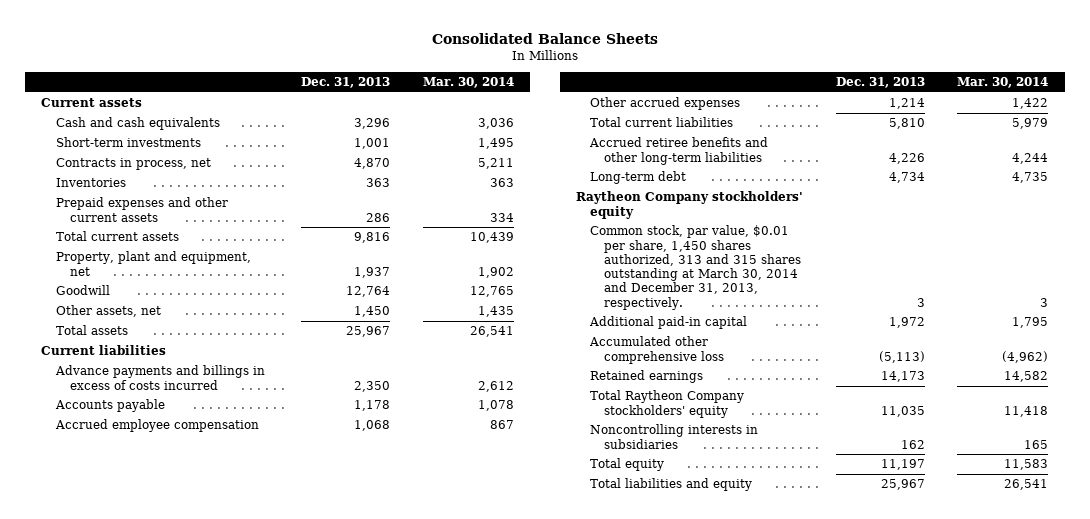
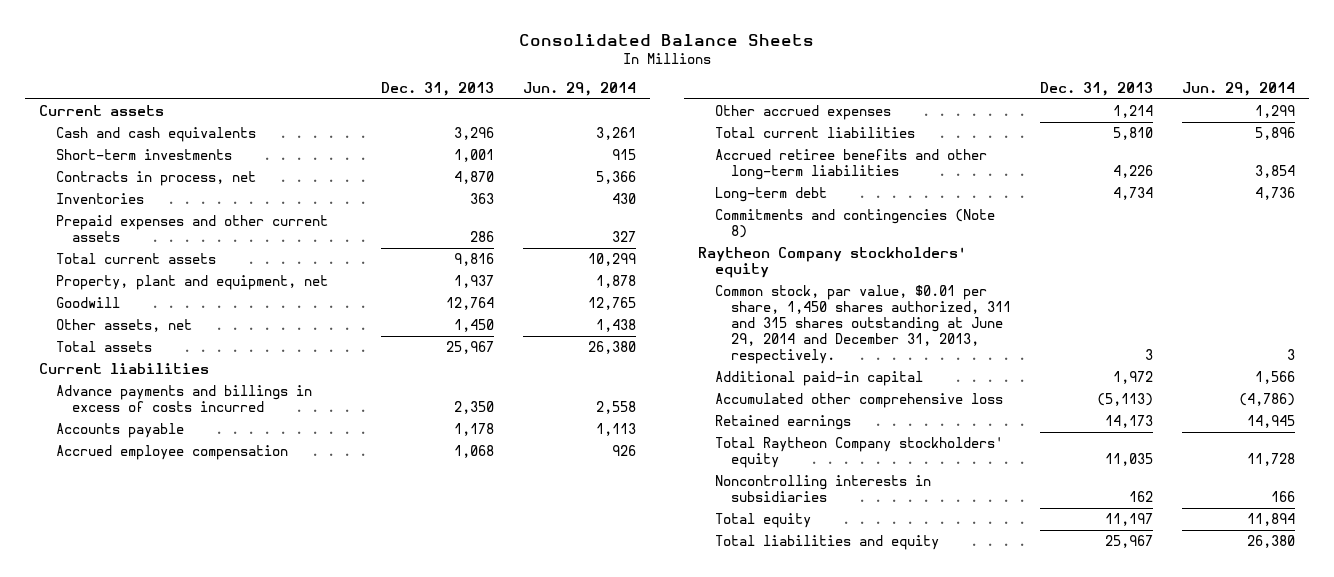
[422,77,514,89] Mar. 30, 2014 -> none
none -> [523,81,637,96] Jun. 29, 2014
none -> [714,208,995,238] Commitments and contingencies (Note 8)
[590,225,802,310] Common stock, par value, $0.01 per share, 1,450 shares authorized, 313 and 315 shares outstanding at March 30, 2014 and December 31, 2013, respectively. -> [714,284,1012,365] Common stock, par value, $0.01 per share, 1,450 shares authorized, 311 and 315 shares outstanding at June 29, 2014 and December 31, 2013, respectively.

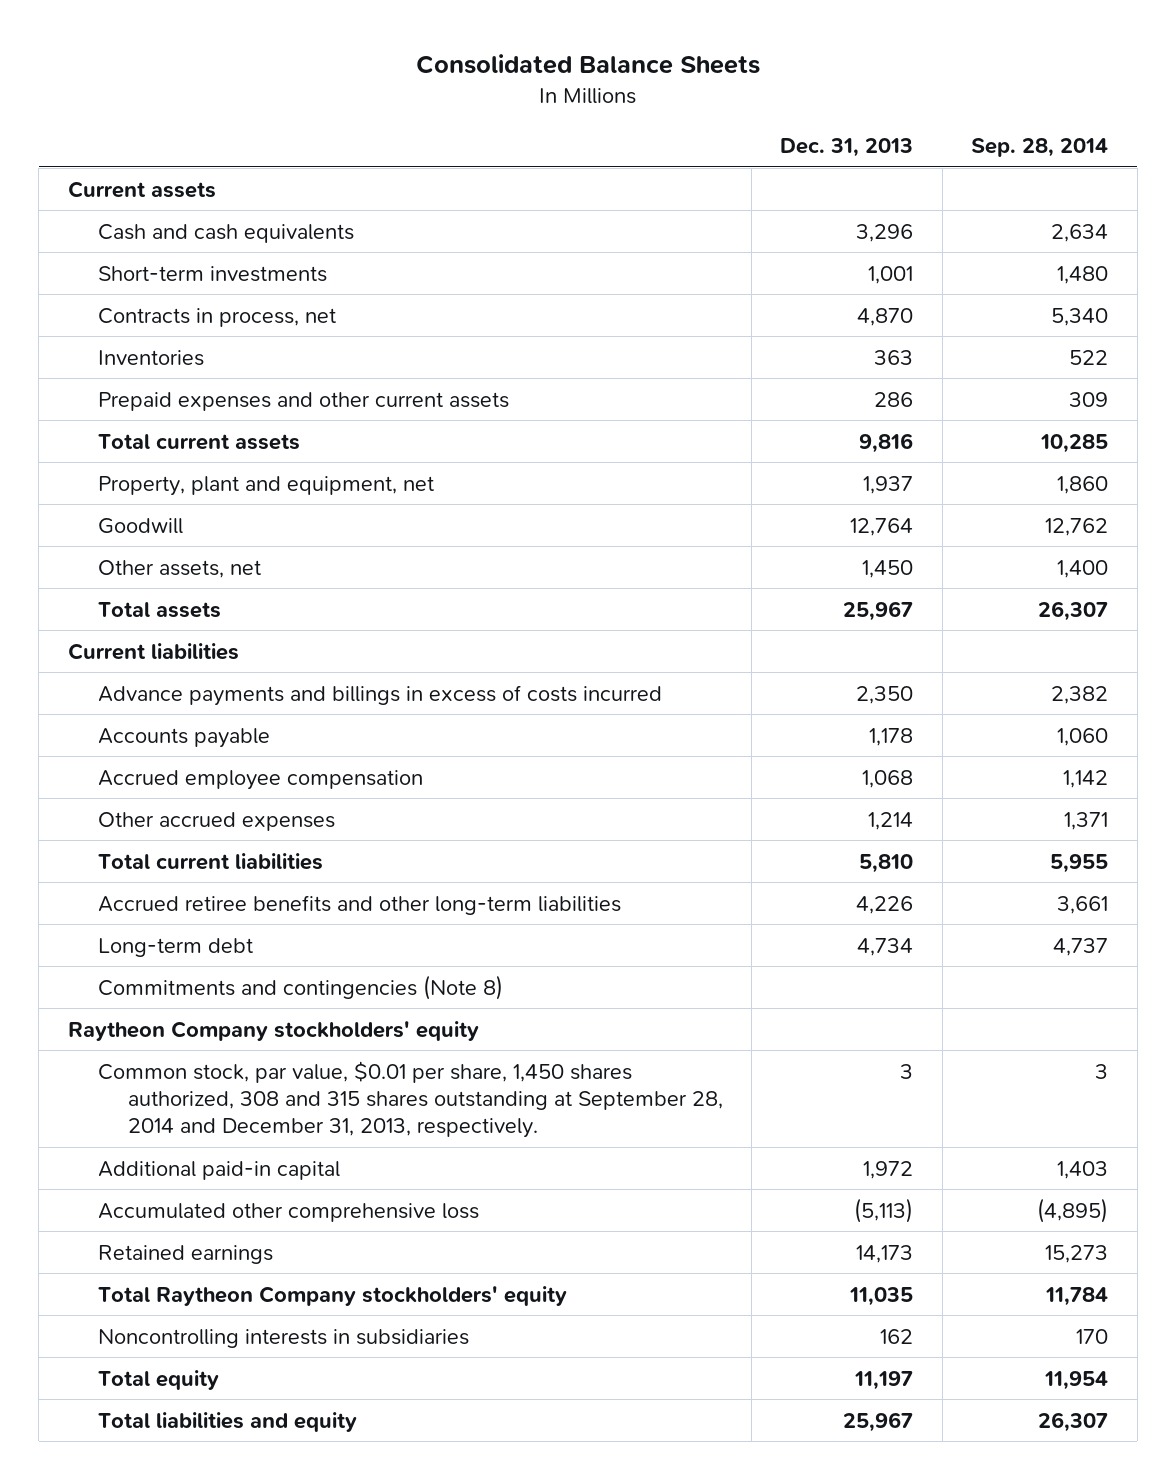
[523,81,637,96] Jun. 29, 2014 -> none
none -> [971,138,1109,158] Sep. 28, 2014
[714,284,1012,365] Common stock, par value, $0.01 per share, 1,450 shares authorized, 311 and 315 shares outstanding at June 29, 2014 and December 31, 2013, respectively. -> [97,1060,723,1139] Common stock, par value, $0.01 per share, 1,450 shares authorized, 308 and 315 shares outstanding at September 28, 2014 and December 31, 2013, respectively.

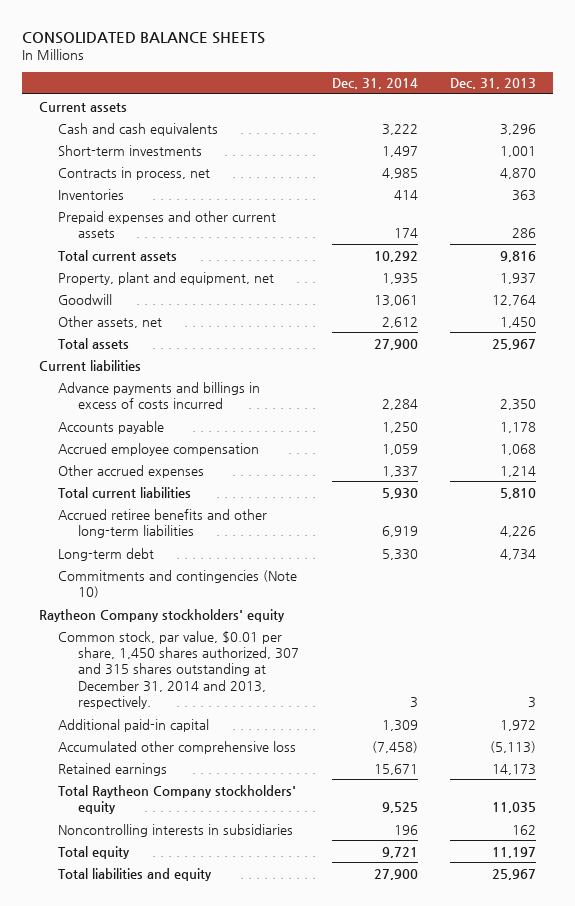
[416,54,761,75] Consolidated Balance Sheets -> [22,31,266,44] CONSOLIDATED BALANCE SHEETS
[971,138,1109,158] Sep. 28, 2014 -> none
none -> [331,78,418,90] Dec. 31, 2014
[97,974,503,1000] Commitments and contingencies (Note 8) -> [58,569,298,599] Commitments and contingencies (Note 10)
[97,1060,723,1139] Common stock, par value, $0.01 per share, 1,450 shares authorized, 308 and 315 shares outstanding at September 28, 2014 and December 31, 2013, respectively. -> [58,630,300,710] Common stock, par value, $0.01 per share, 1,450 shares authorized, 307 and 315 shares outstanding at December 31, 2014 and 2013, respectively.

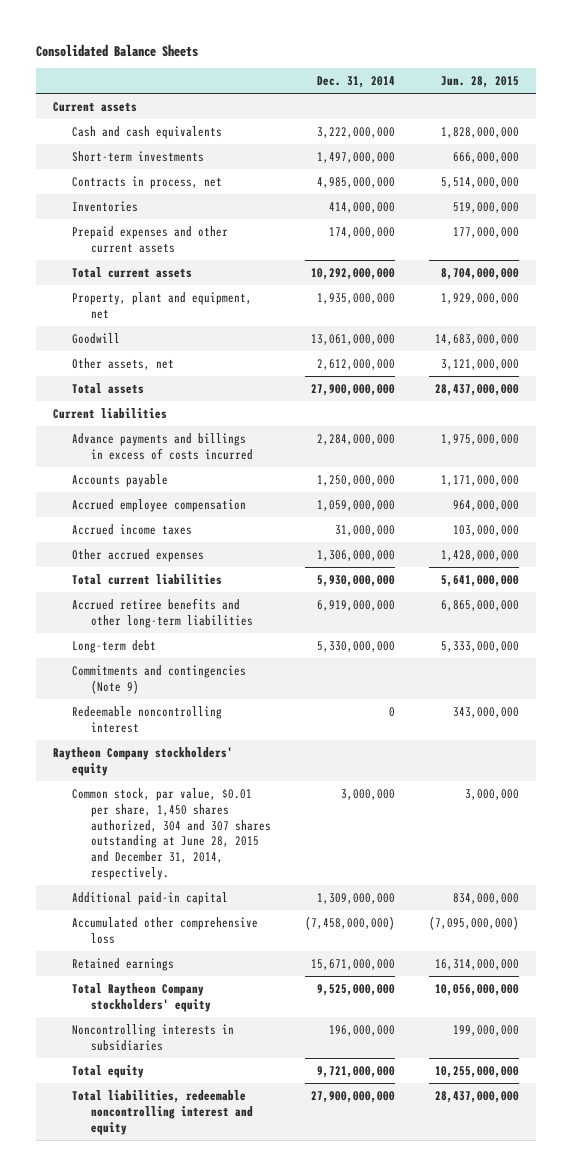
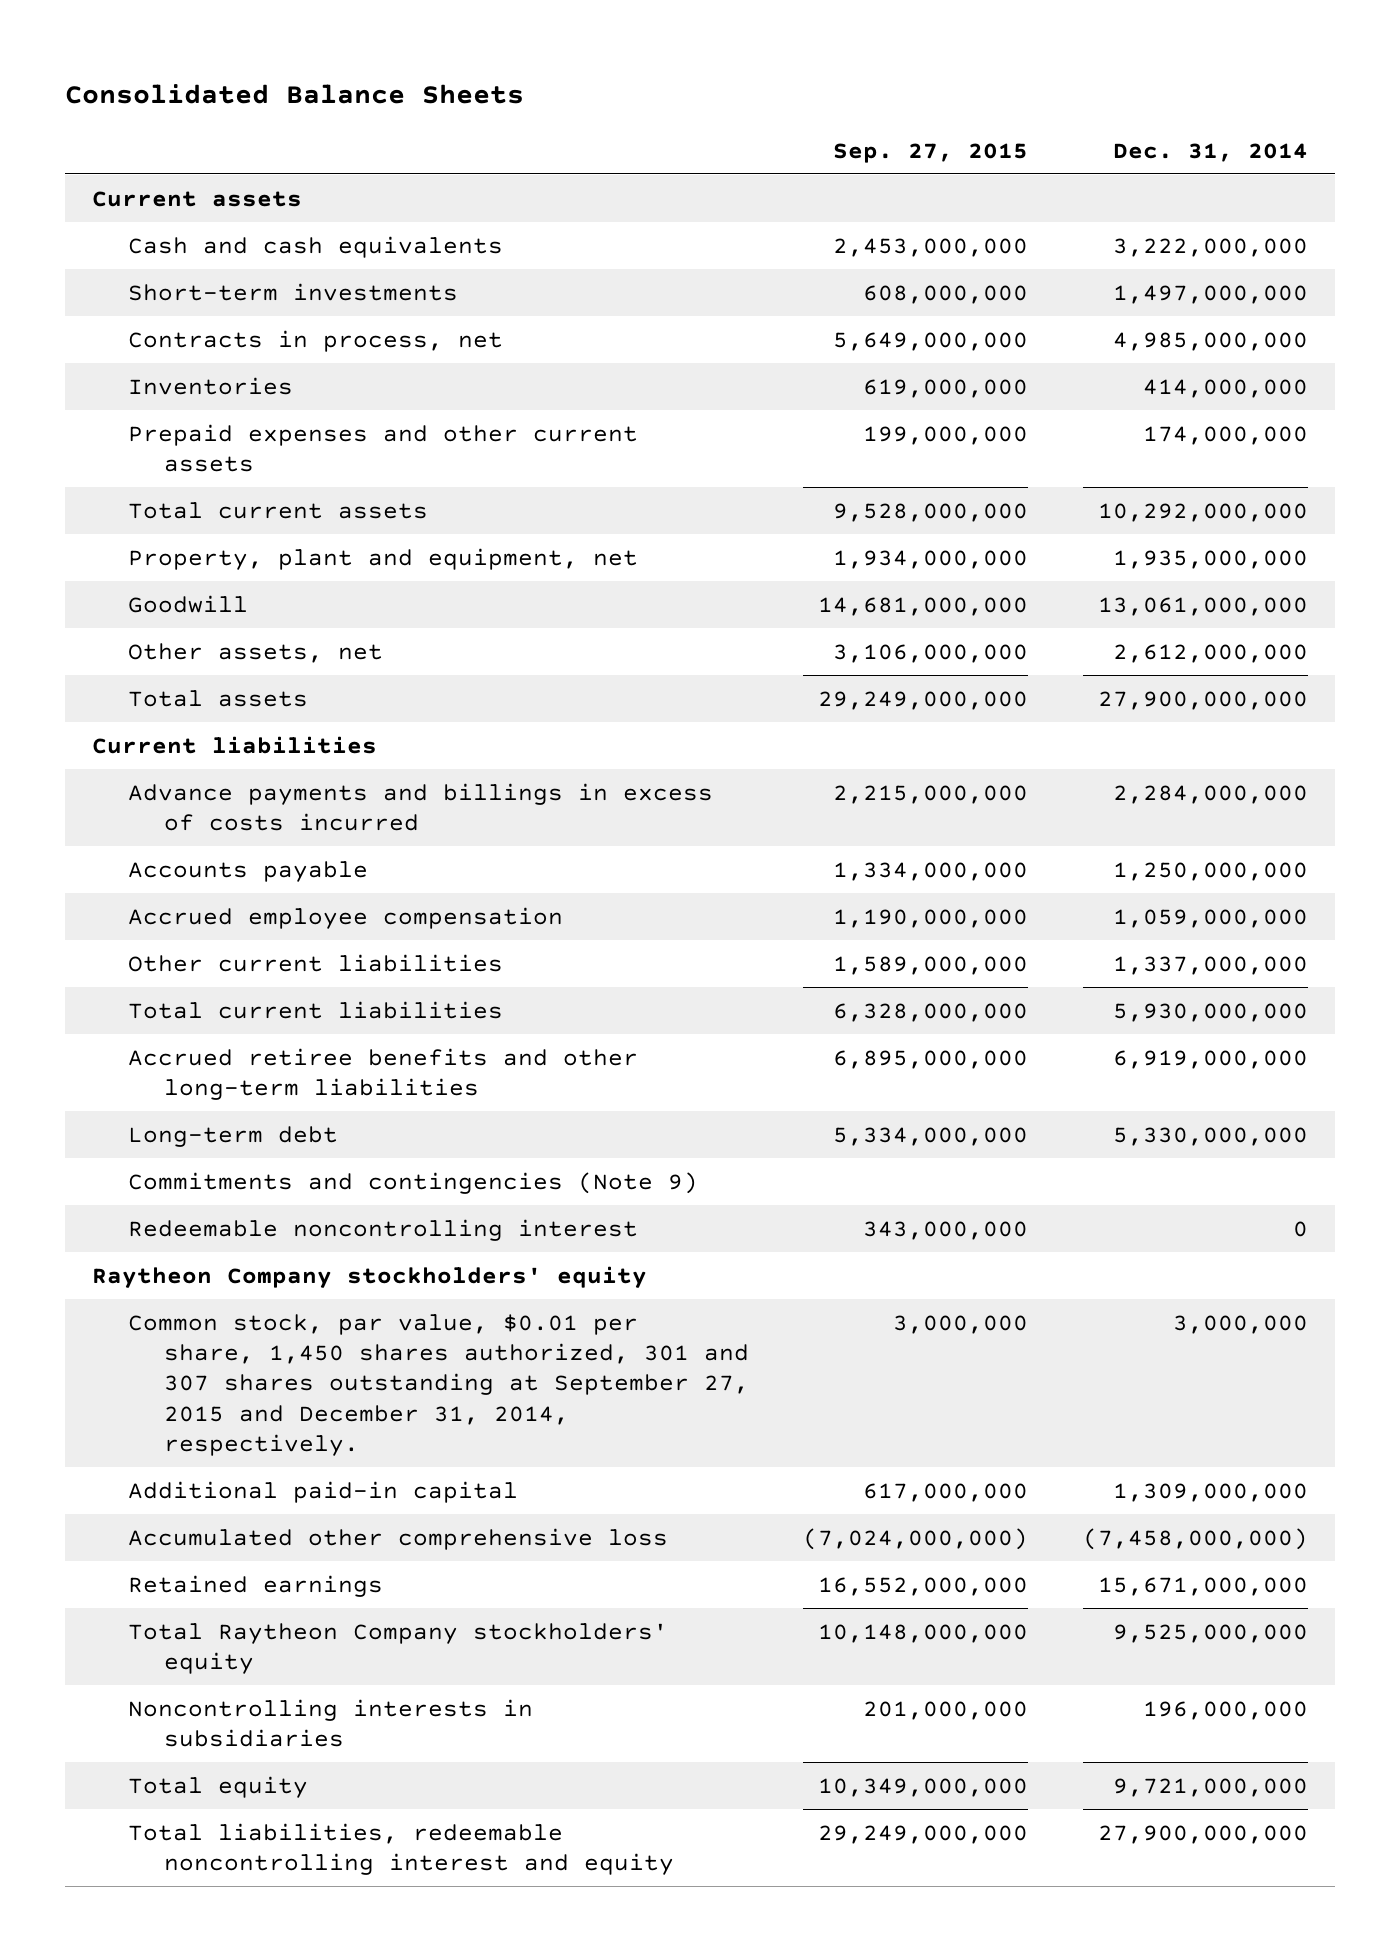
[440,75,519,88] Jun. 28, 2015 -> none
none -> [833,142,1029,163] Sep. 27, 2015
[72,524,193,536] Accrued income taxes -> none
[72,549,205,563] Other accrued expenses -> [127,953,503,972] Other current liabilities
[316,550,395,562] 1,306,000,000 -> [1113,955,1309,975] 1,337,000,000
[72,788,271,880] Common stock, par value, $0.01 per share, 1,450 shares authorized, 304 and 307 shares outstanding at June 28, 2015 and December 31, 2014, respectively. -> [127,1313,749,1457] Common stock, par value, $0.01 per share, 1,450 shares authorized, 301 and 307 shares outstanding at September 27, 2015 and December 31, 2014, respectively.

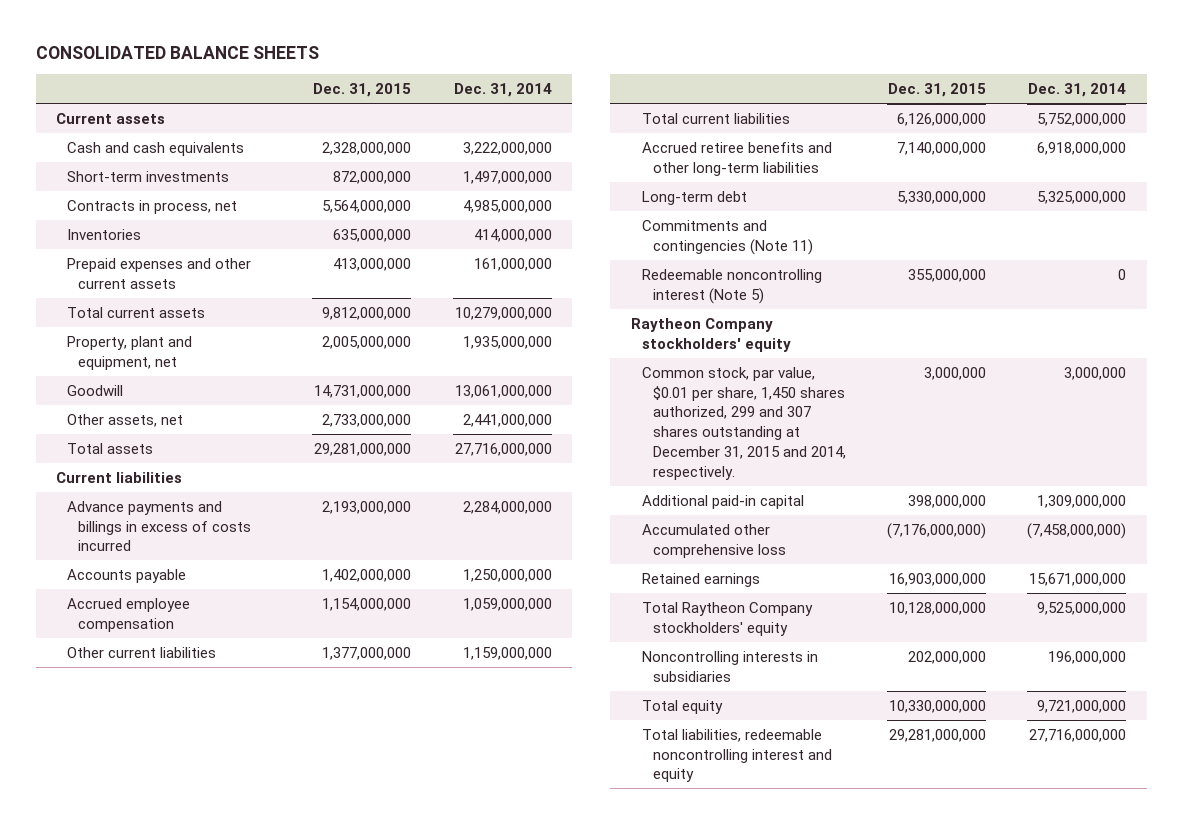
[64,83,524,104] Consolidated Balance Sheets -> [35,46,319,60] CONSOLIDATED BALANCE SHEETS
[833,142,1029,163] Sep. 27, 2015 -> none
none -> [313,83,412,98] Dec. 31, 2015
[1143,425,1309,445] 174,000,000 -> [473,257,552,271] 161,000,000
[1098,502,1309,522] 10,292,000,000 -> [454,306,552,320] 10,279,000,000
[1113,643,1309,663] 2,612,000,000 -> [462,413,552,427] 2,441,000,000
[1098,690,1309,710] 27,900,000,000 -> [454,442,552,456] 27,716,000,000
[1113,955,1309,975] 1,337,000,000 -> [462,646,552,660] 1,159,000,000
[1113,1002,1309,1022] 5,930,000,000 -> [1037,112,1127,126] 5,752,000,000
[1113,1049,1309,1069] 6,919,000,000 -> [1037,141,1127,155] 6,918,000,000
[1113,1126,1309,1146] 5,330,000,000 -> [1037,190,1127,204] 5,325,000,000
[127,1171,698,1194] Commitments and contingencies (Note 9) -> [641,219,813,255] Commitments and contingencies (Note 11)
[127,1218,638,1241] Redeemable noncontrolling interest -> [641,268,822,304] Redeemable noncontrolling interest (Note 5)
[127,1313,749,1457] Common stock, par value, $0.01 per share, 1,450 shares authorized, 301 and 307 shares outstanding at September 27, 2015 and December 31, 2014, respectively. -> [641,366,846,480] Common stock, par value, $0.01 per share, 1,450 shares authorized, 299 and 307 shares outstanding at December 31, 2015 and 2014, respectively.
[1098,1824,1309,1844] 27,900,000,000 -> [1029,728,1127,742] 27,716,000,000

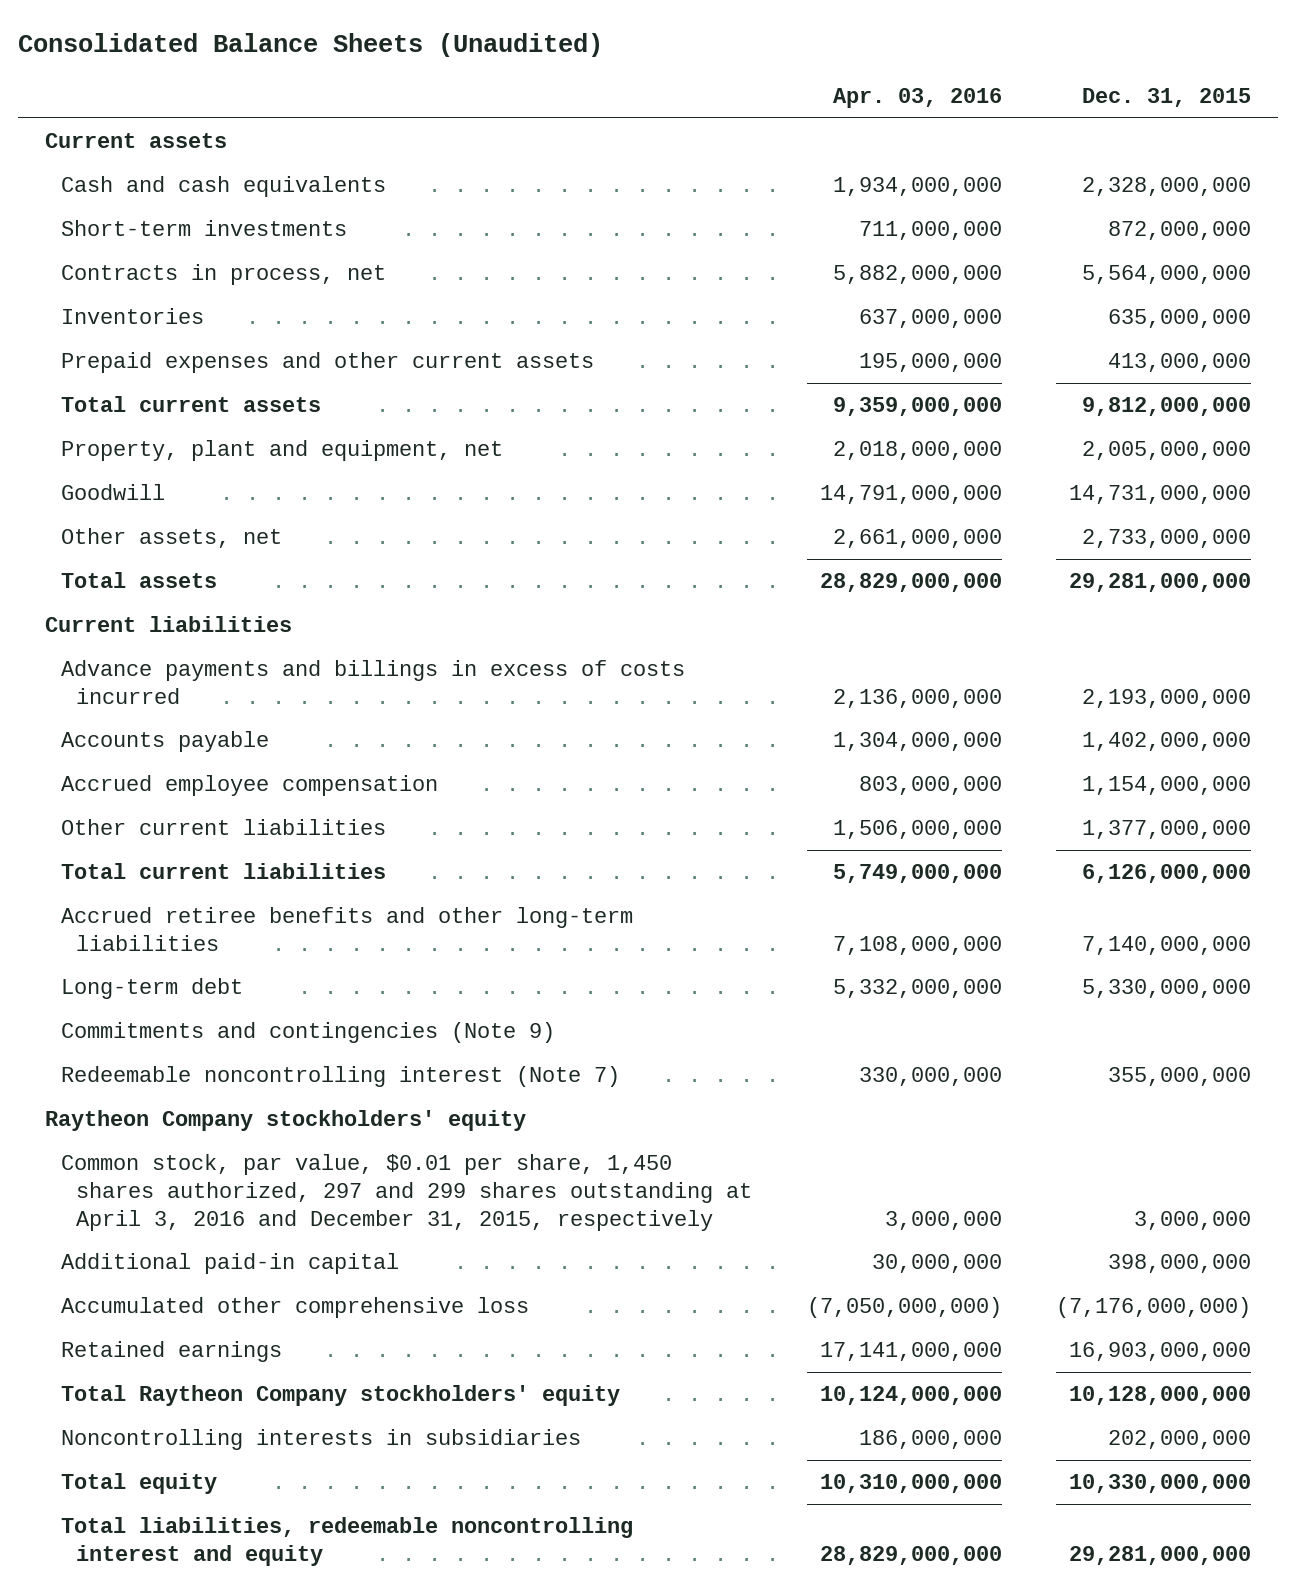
[35,46,319,60] CONSOLIDATED BALANCE SHEETS -> [17,33,603,58] Consolidated Balance Sheets (Unaudited)
[453,83,552,98] Dec. 31, 2014 -> none
none -> [832,88,1002,109] Apr. 03, 2016
[641,219,813,255] Commitments and contingencies (Note 11) -> [60,1022,555,1044] Commitments and contingencies (Note 9)
[641,268,822,304] Redeemable noncontrolling interest (Note 5) -> [60,1066,620,1088] Redeemable noncontrolling interest (Note 7)
[641,366,846,480] Common stock, par value, $0.01 per share, 1,450 shares authorized, 299 and 307 shares outstanding at December 31, 2015 and 2014, respectively. -> [60,1154,753,1231] Common stock, par value, $0.01 per share, 1,450 shares authorized, 297 and 299 shares outstanding at April 3, 2016 and December 31, 2015, respectively

